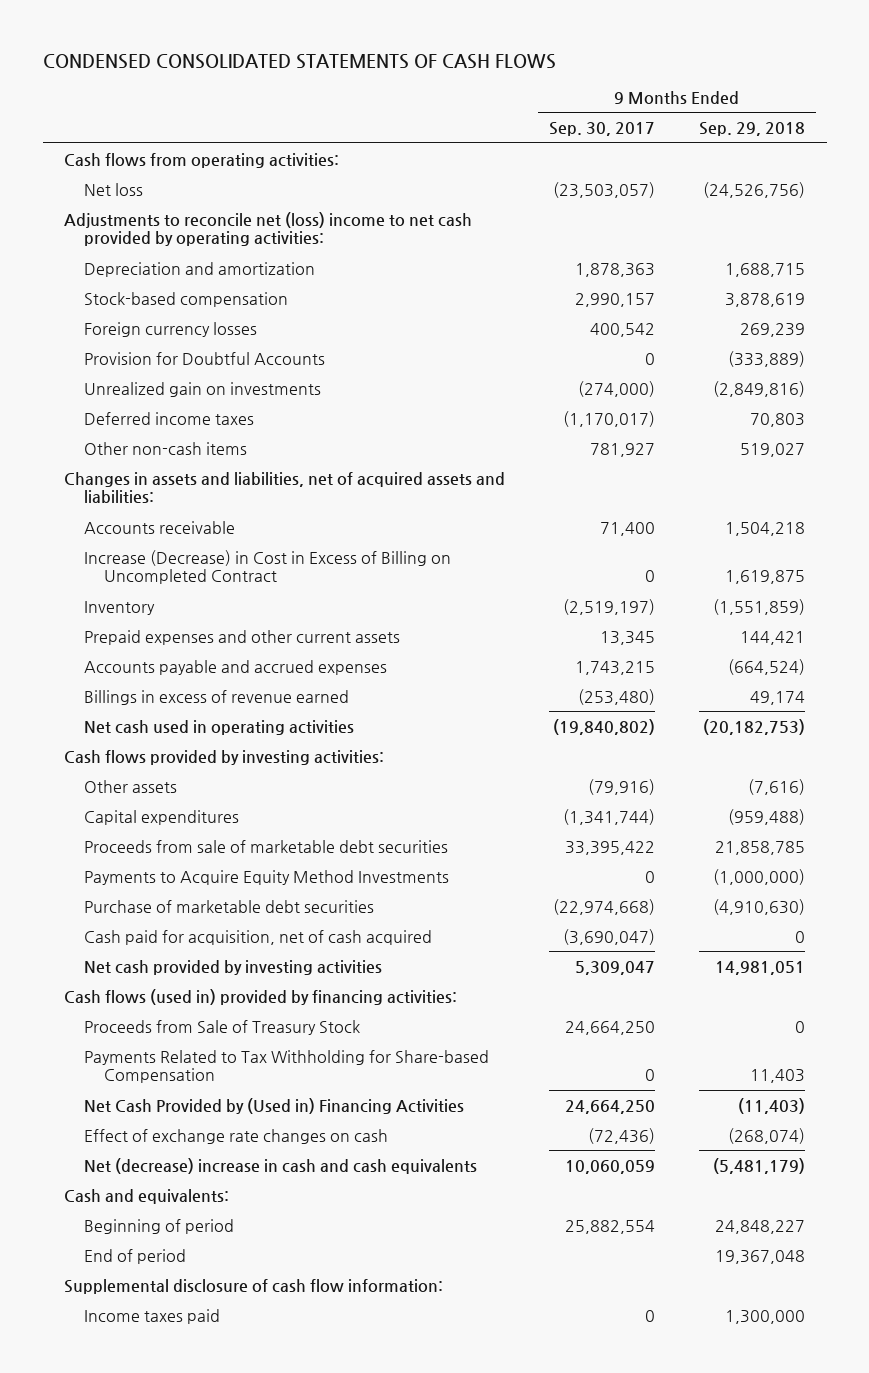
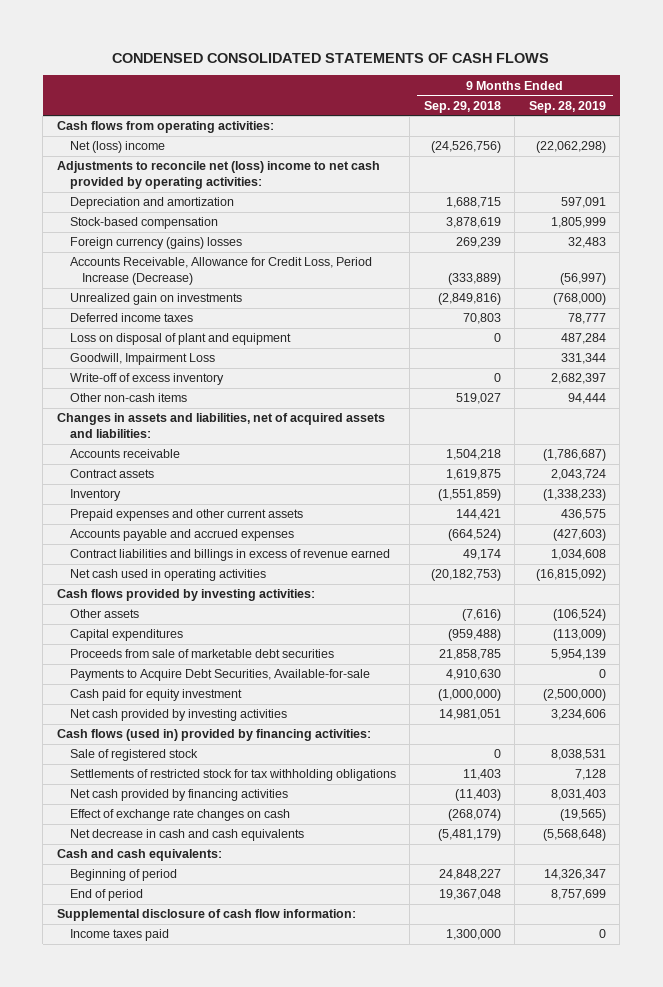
[549,122,656,137] Sep. 30, 2017 -> none
none -> [528,100,606,113] Sep. 28, 2019
[84,182,144,196] Net loss -> [69,141,165,154] Net (loss) income
[84,321,258,337] Foreign currency losses -> [69,237,242,250] Foreign currency (gains) losses
[84,351,326,365] Provision for Doubtful Accounts -> [69,257,372,286] Accounts Receivable, Allowance for Credit Loss, Period Increase (Decrease)
none -> [69,333,291,346] Loss on disposal of plant and equipment
none -> [69,353,215,366] Goodwill, Impairment Loss
none -> [69,373,224,386] Write-off of excess inventory
[84,549,452,585] Increase (Decrease) in Cost in Excess of Billing on Uncompleted Contract -> [69,469,154,479] Contract assets
[84,689,350,705] Billings in excess of revenue earned -> [69,549,390,562] Contract liabilities and billings in excess of revenue earned
[84,899,375,913] Purchase of marketable debt securities -> none
[84,929,433,945] Cash paid for acquisition, net of cash acquired -> none
none -> [69,669,370,682] Payments to Acquire Debt Securities, Available-for-sale
[84,869,450,885] Payments to Acquire Equity Method Investments -> [69,689,242,702] Cash paid for equity investment
[84,1019,361,1035] Proceeds from Sale of Treasury Stock -> none
none -> [69,749,198,762] Sale of registered stock
[84,1049,490,1084] Payments Related to Tax Withholding for Share-based Compensation -> [69,769,396,782] Settlements of restricted stock for tax withholding obligations
[84,1097,465,1114] Net Cash Provided by (Used in) Financing Activities -> [69,789,288,802] Net cash provided by financing activities
[84,1157,478,1174] Net (decrease) increase in cash and cash equivalents -> [69,829,304,842] Net decrease in cash and cash equivalents
[64,1188,230,1204] Cash and equivalents: -> [56,849,222,862] Cash and cash equivalents:

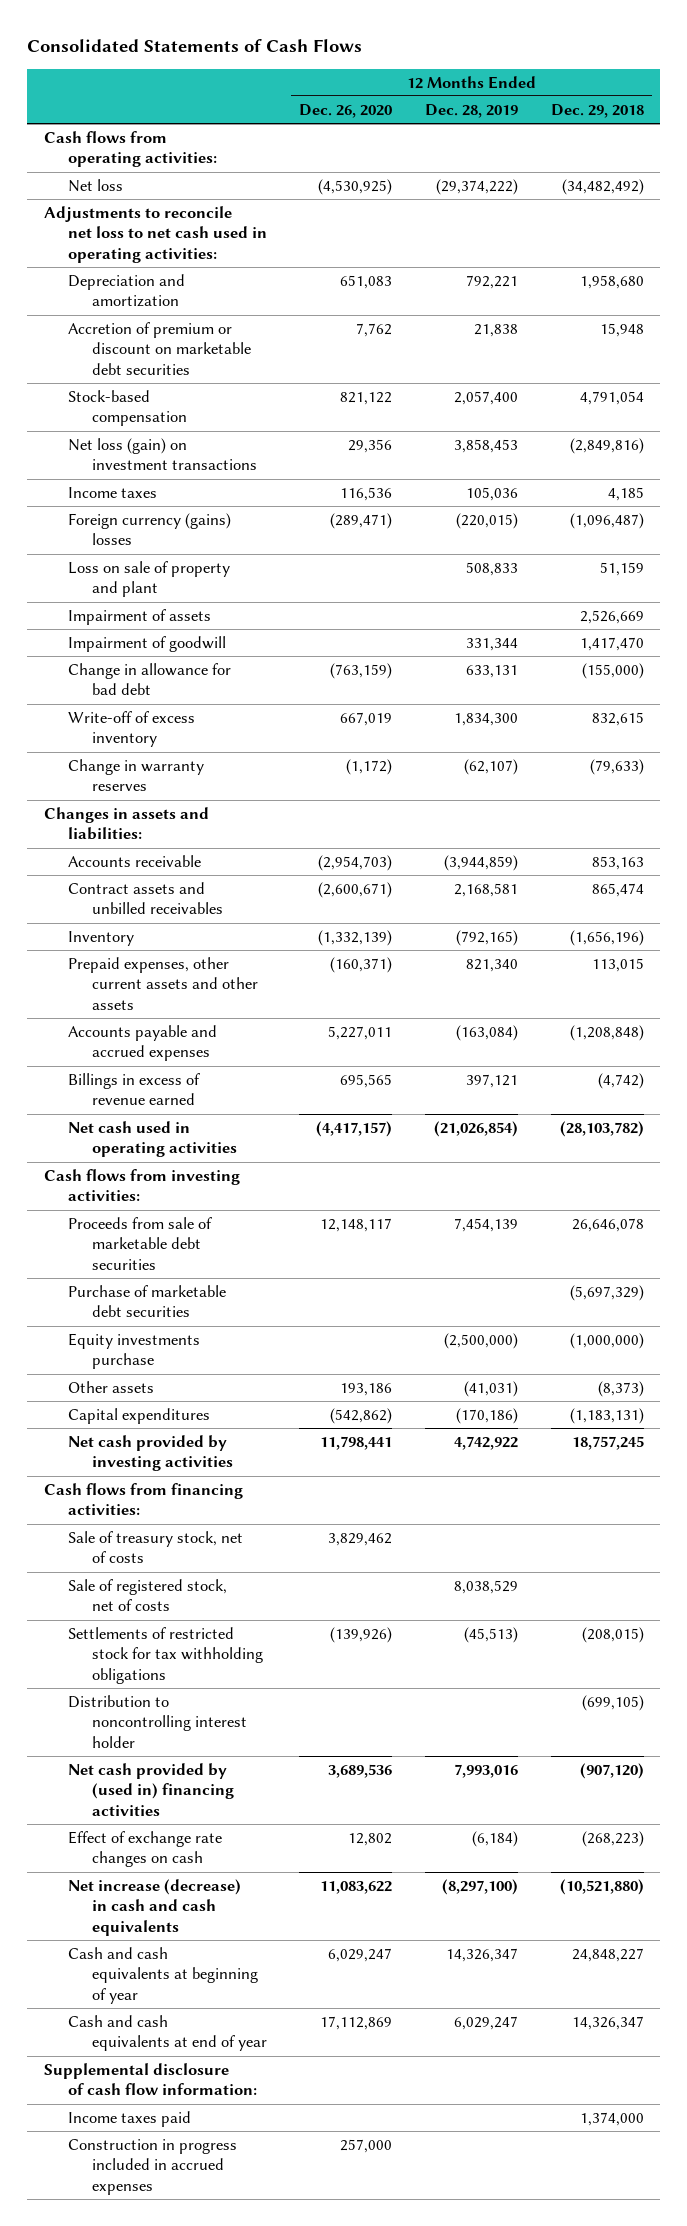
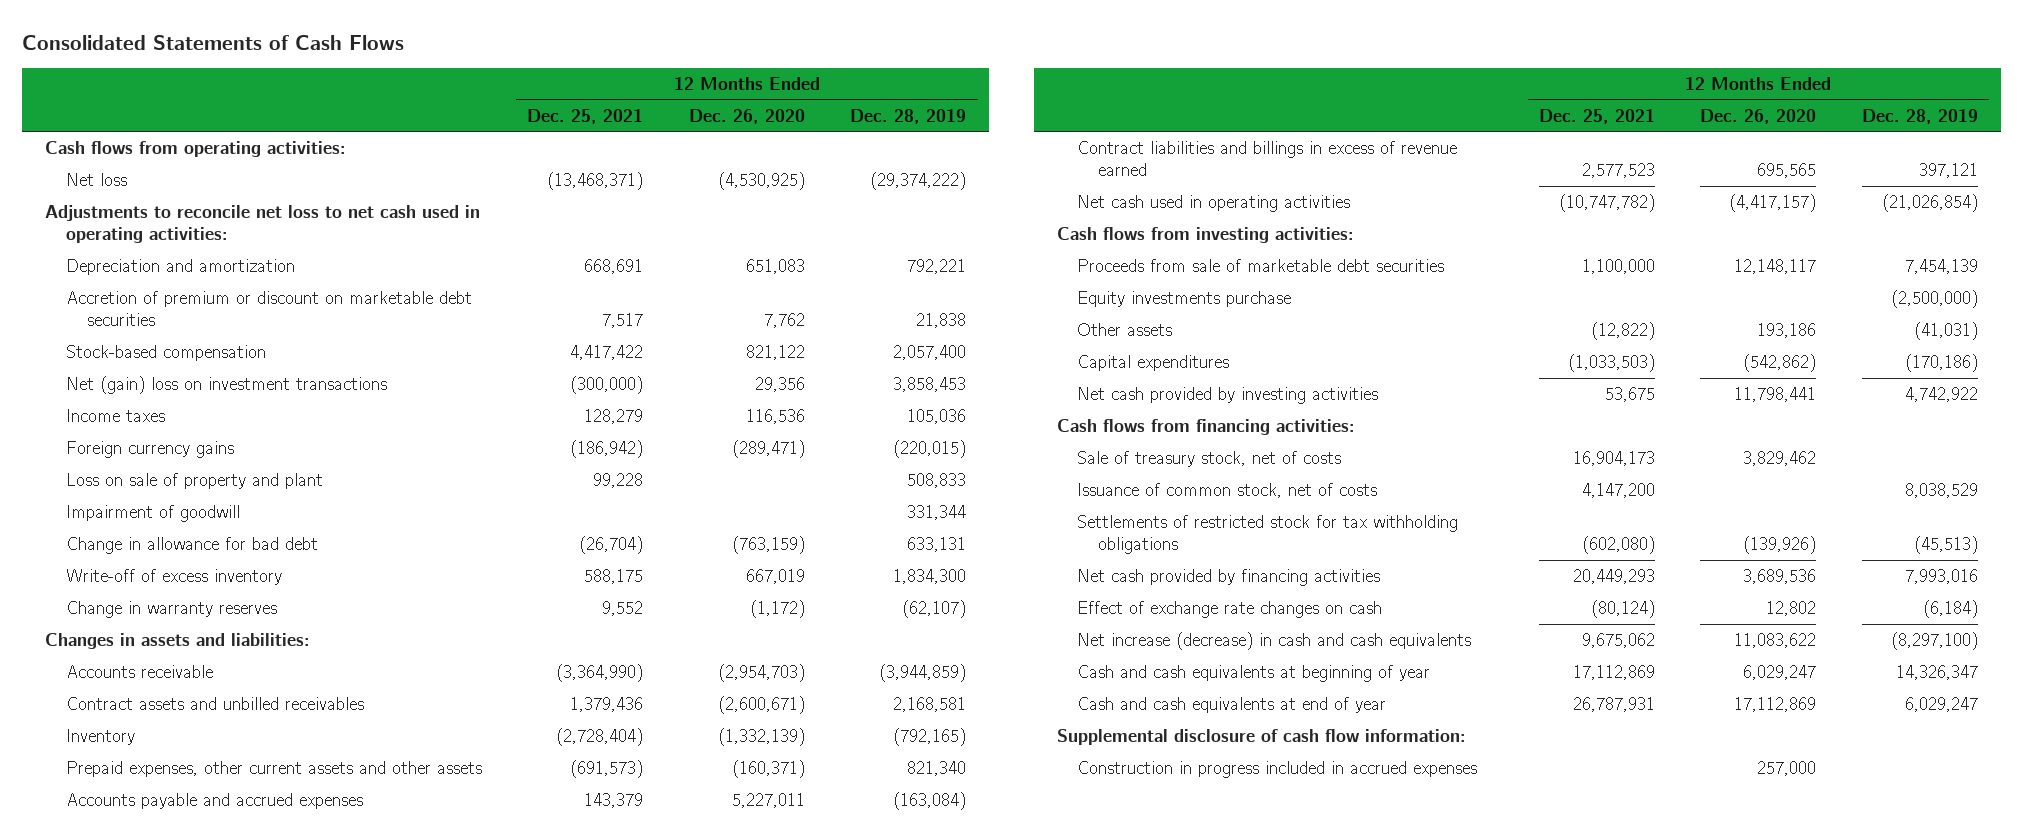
[550,103,644,118] Dec. 29, 2018 -> none
none -> [527,108,644,124] Dec. 25, 2021
[67,437,257,471] Net loss (gain) on investment transactions -> [65,376,387,395] Net (gain) loss on investment transactions
[67,512,231,546] Foreign currency (gains) losses -> [65,441,234,459] Foreign currency gains
[67,608,211,625] Impairment of assets -> none
[67,1072,200,1106] Billings in excess of revenue earned -> [1077,141,1458,176] Contract liabilities and billings in excess of revenue earned
[67,1284,226,1318] Purchase of marketable debt securities -> none
[67,1578,227,1612] Sale of registered stock, net of costs -> [1077,483,1378,499] Issuance of common stock, net of costs
[67,1694,247,1748] Distribution to noncontrolling interest holder -> none
[67,1762,234,1816] Net cash provided by (used in) financing activities -> [1077,569,1381,587] Net cash provided by financing activities
[67,2110,191,2127] Income taxes paid -> none

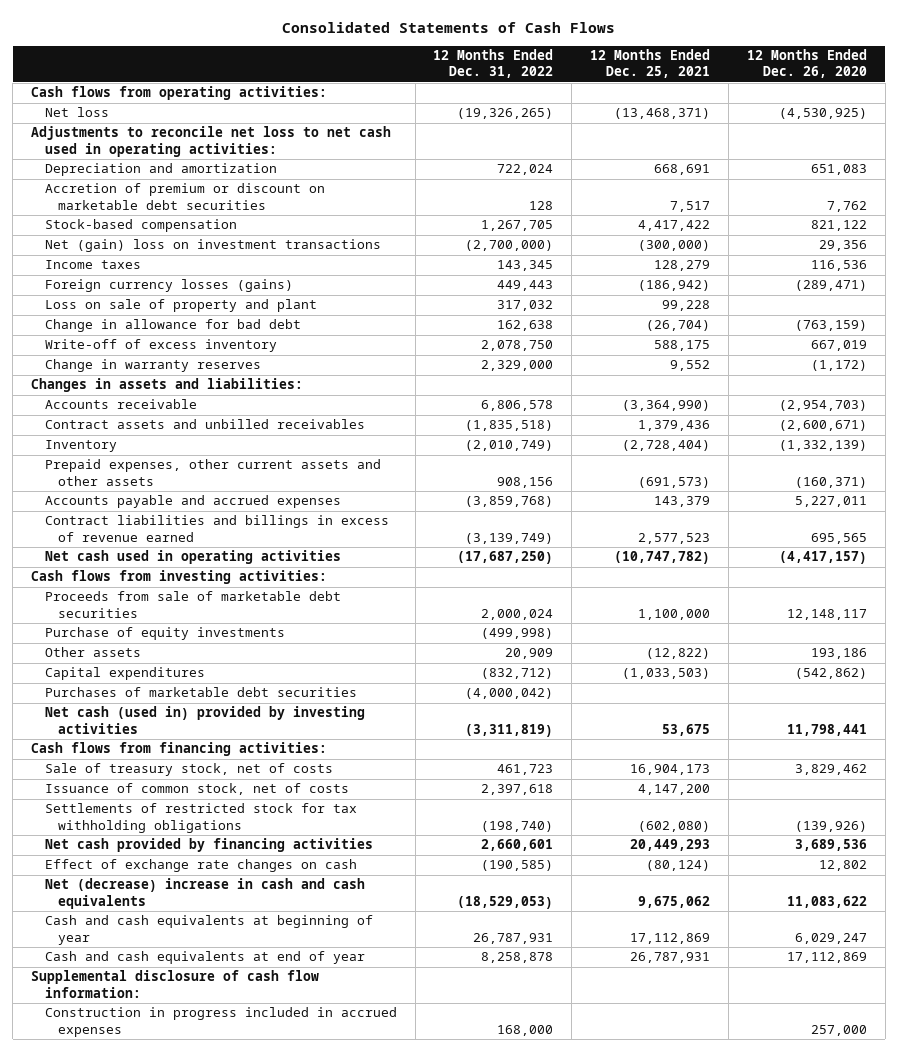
[850,108,967,124] Dec. 28, 2019 -> none
none -> [433,48,554,79] 12 Months Ended Dec. 31, 2022
[65,441,234,459] Foreign currency gains -> [44,279,293,293] Foreign currency losses (gains)
[65,505,240,523] Impairment of goodwill -> none
[1077,291,1292,308] Equity investments purchase -> [44,627,285,641] Purchase of equity investments
none -> [44,687,357,698] Purchases of marketable debt securities
[1077,387,1379,405] Net cash provided by investing activities -> [44,706,365,734] Net cash (used in) provided by investing activities
[1077,632,1472,651] Net increase (decrease) in cash and cash equivalents -> [44,878,365,909] Net (decrease) increase in cash and cash equivalents

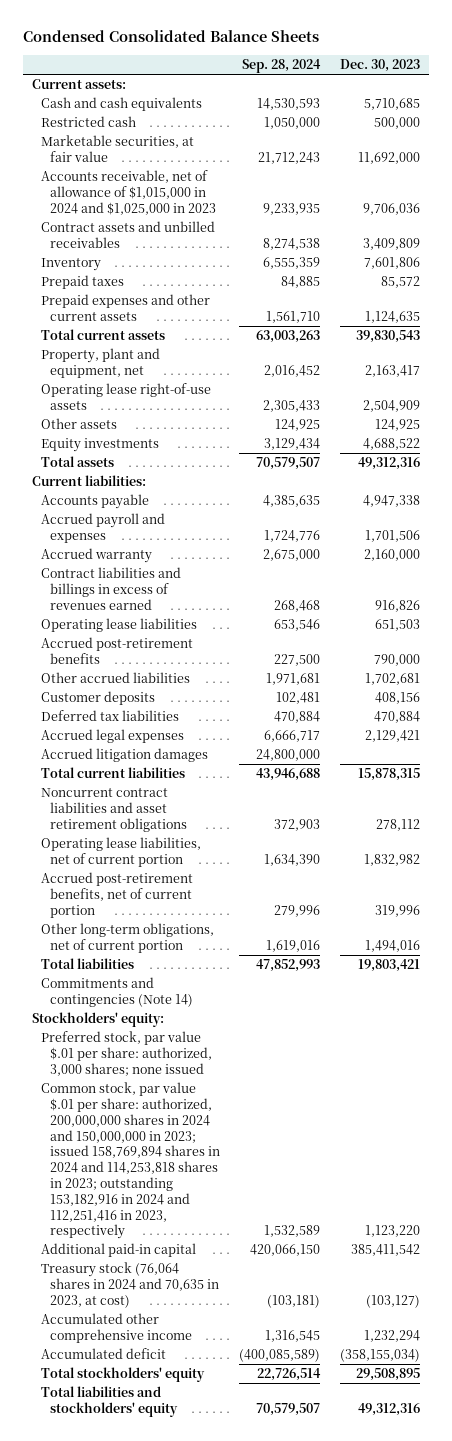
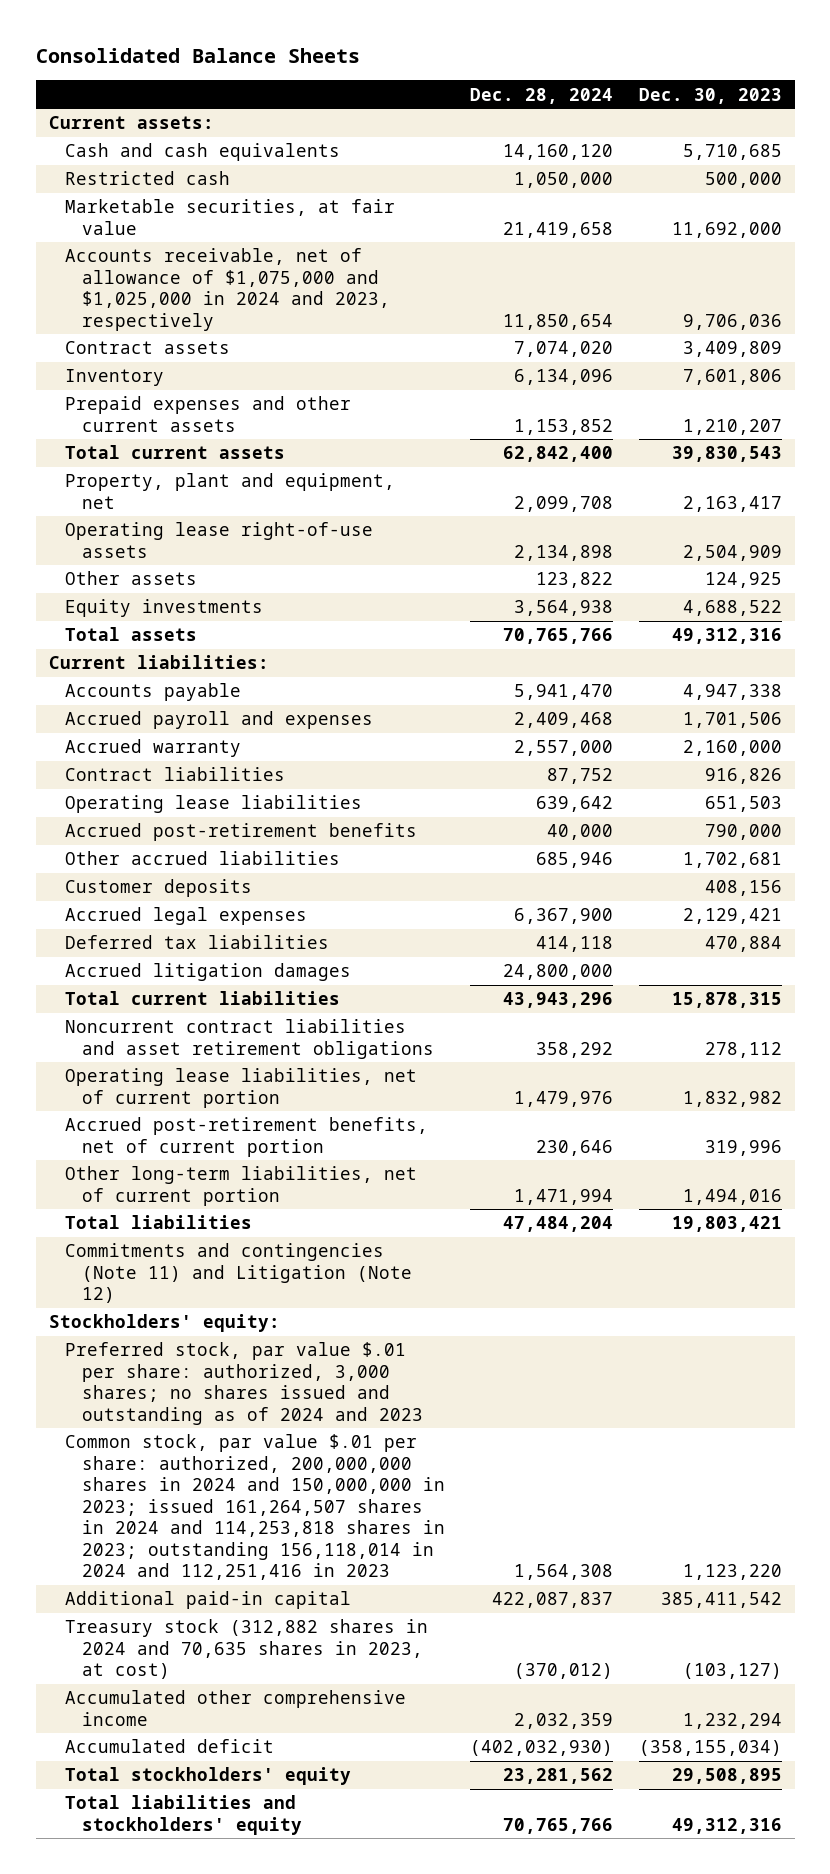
[22,30,319,43] Condensed Consolidated Balance Sheets -> [35,48,360,64] Consolidated Balance Sheets
[242,59,322,74] Sep. 28, 2024 -> none
none -> [470,87,614,104] Dec. 28, 2024
[41,170,217,215] Accounts receivable, net of allowance of $1,015,000 in 2024 and $1,025,000 in 2023 -> [65,248,391,331] Accounts receivable, net of allowance of $1,075,000 and $1,025,000 in 2024 and 2023, respectively
[41,221,216,249] Contract assets and unbilled receivables -> [65,341,231,355] Contract assets
[41,275,125,290] Prepaid taxes -> none
[364,311,420,324] 1,124,635 -> [682,418,782,435] 1,210,207
[41,567,182,610] Contract liabilities and billings in excess of revenues earned -> [65,767,286,782] Contract liabilities
[41,710,180,722] Deferred tax liabilities -> [65,935,330,950] Deferred tax liabilities
[41,923,215,954] Other long-term obligations, net of current portion -> [65,1166,418,1206] Other long-term liabilities, net of current portion
[41,977,194,1008] Commitments and contingencies (Note 14) -> [65,1243,413,1304] Commitments and contingencies (Note 11) and Litigation (Note 12)
[41,1031,213,1076] Preferred stock, par value $.01 per share: authorized, 3,000 shares; none issued -> [65,1342,424,1425] Preferred stock, par value $.01 per share: authorized, 3,000 shares; no shares issued and outstanding as of 2024 and 2023
[41,1082,221,1240] Common stock, par value $.01 per share: authorized, 200,000,000 shares in 2024 and 150,000,000 in 2023; issued 158,769,894 shares in 2024 and 114,253,818 shares in 2023; outstanding 153,182,916 in 2024 and 112,251,416 in 2023, respectively -> [65,1434,446,1581] Common stock, par value $.01 per share: authorized, 200,000,000 shares in 2024 and 150,000,000 in 2023; issued 161,264,507 shares in 2024 and 114,253,818 shares in 2023; outstanding 156,118,014 in 2024 and 112,251,416 in 2023
[41,1262,220,1308] Treasury stock (76,064 shares in 2024 and 70,635 in 2023, at cost) -> [65,1619,429,1680] Treasury stock (312,882 shares in 2024 and 70,635 shares in 2023, at cost)

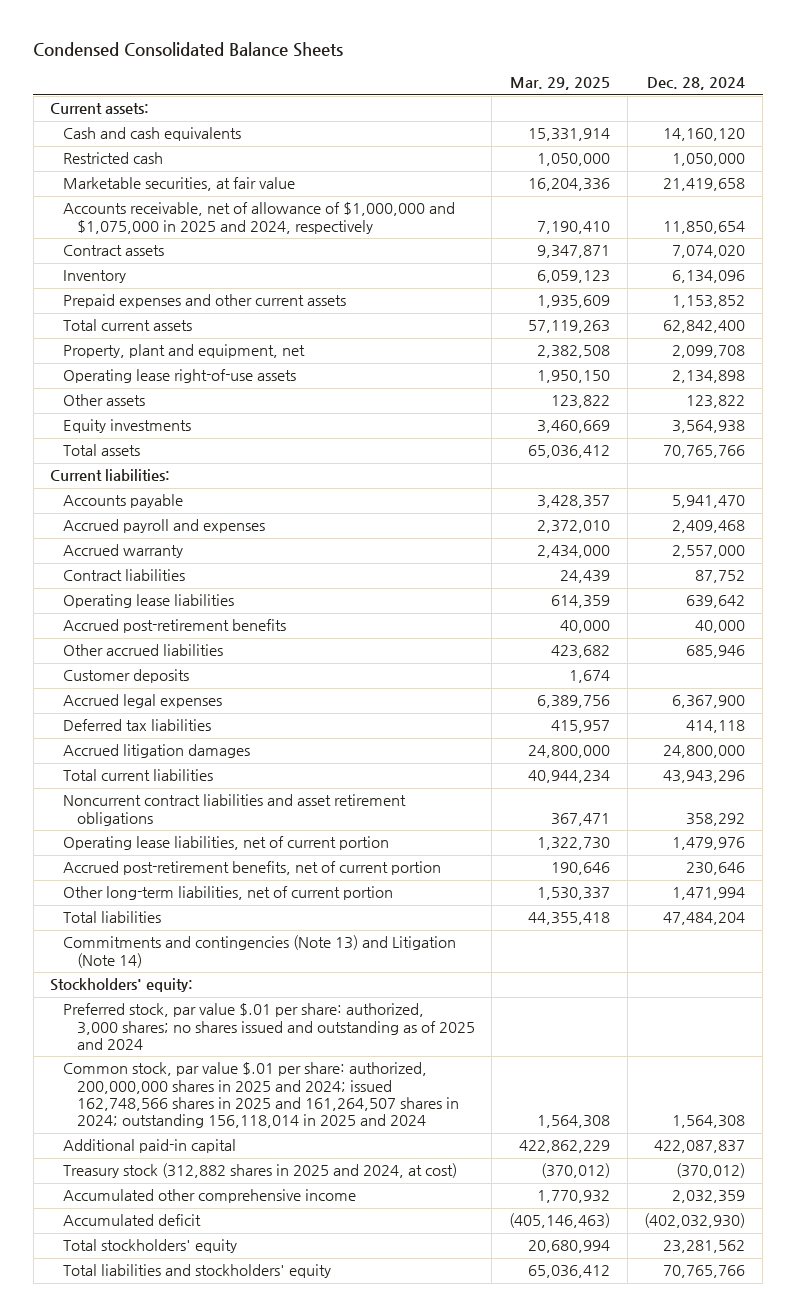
[35,48,360,64] Consolidated Balance Sheets -> [33,42,344,58] Condensed Consolidated Balance Sheets
[638,87,782,104] Dec. 30, 2023 -> none
none -> [509,77,610,91] Mar. 29, 2025
[65,248,391,331] Accounts receivable, net of allowance of $1,075,000 and $1,025,000 in 2024 and 2023, respectively -> [63,202,456,234] Accounts receivable, net of allowance of $1,000,000 and $1,075,000 in 2025 and 2024, respectively
[65,1243,413,1304] Commitments and contingencies (Note 11) and Litigation (Note 12) -> [63,935,457,968] Commitments and contingencies (Note 13) and Litigation (Note 14)
[65,1342,424,1425] Preferred stock, par value $.01 per share: authorized, 3,000 shares; no shares issued and outstanding as of 2024 and 2023 -> [63,1003,475,1050] Preferred stock, par value $.01 per share: authorized, 3,000 shares; no shares issued and outstanding as of 2025 and 2024
[65,1434,446,1581] Common stock, par value $.01 per share: authorized, 200,000,000 shares in 2024 and 150,000,000 in 2023; issued 161,264,507 shares in 2024 and 114,253,818 shares in 2023; outstanding 156,118,014 in 2024 and 112,251,416 in 2023 -> [63,1062,459,1129] Common stock, par value $.01 per share: authorized, 200,000,000 shares in 2025 and 2024; issued 162,748,566 shares in 2025 and 161,264,507 shares in 2024; outstanding 156,118,014 in 2025 and 2024
[65,1619,429,1680] Treasury stock (312,882 shares in 2024 and 70,635 shares in 2023, at cost) -> [63,1163,458,1179] Treasury stock (312,882 shares in 2025 and 2024, at cost)

